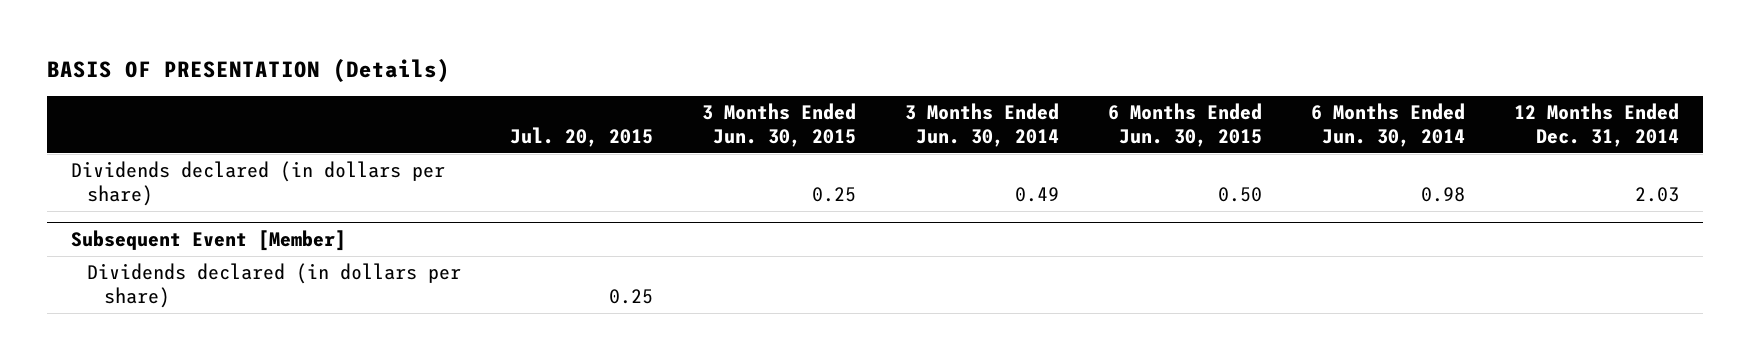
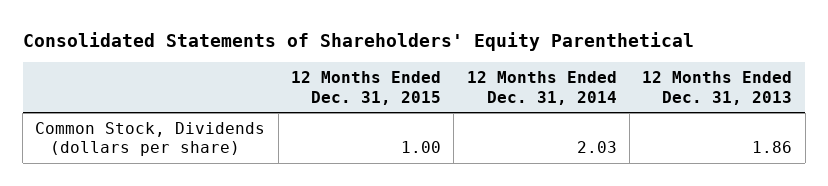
[46,58,450,82] BASIS OF PRESENTATION (Details) -> [22,31,694,51] Consolidated Statements of Shareholders' Equity Parenthetical
[510,126,654,147] Jul. 20, 2015 -> none
[702,103,857,147] 3 Months Ended Jun. 30, 2015 -> none
[904,103,1059,147] 3 Months Ended Jun. 30, 2014 -> none
[1107,103,1262,147] 6 Months Ended Jun. 30, 2015 -> none
[1310,103,1465,147] 6 Months Ended Jun. 30, 2014 -> none
none -> [291,70,442,105] 12 Months Ended Dec. 31, 2015
none -> [642,70,793,105] 12 Months Ended Dec. 31, 2013
[71,230,347,252] Subsequent Event [Member] -> none
[87,263,462,308] Dividends declared (in dollars per share) -> none
[71,161,446,206] Dividends declared (in dollars per share) -> [35,121,266,157] Common Stock, Dividends (dollars per share)

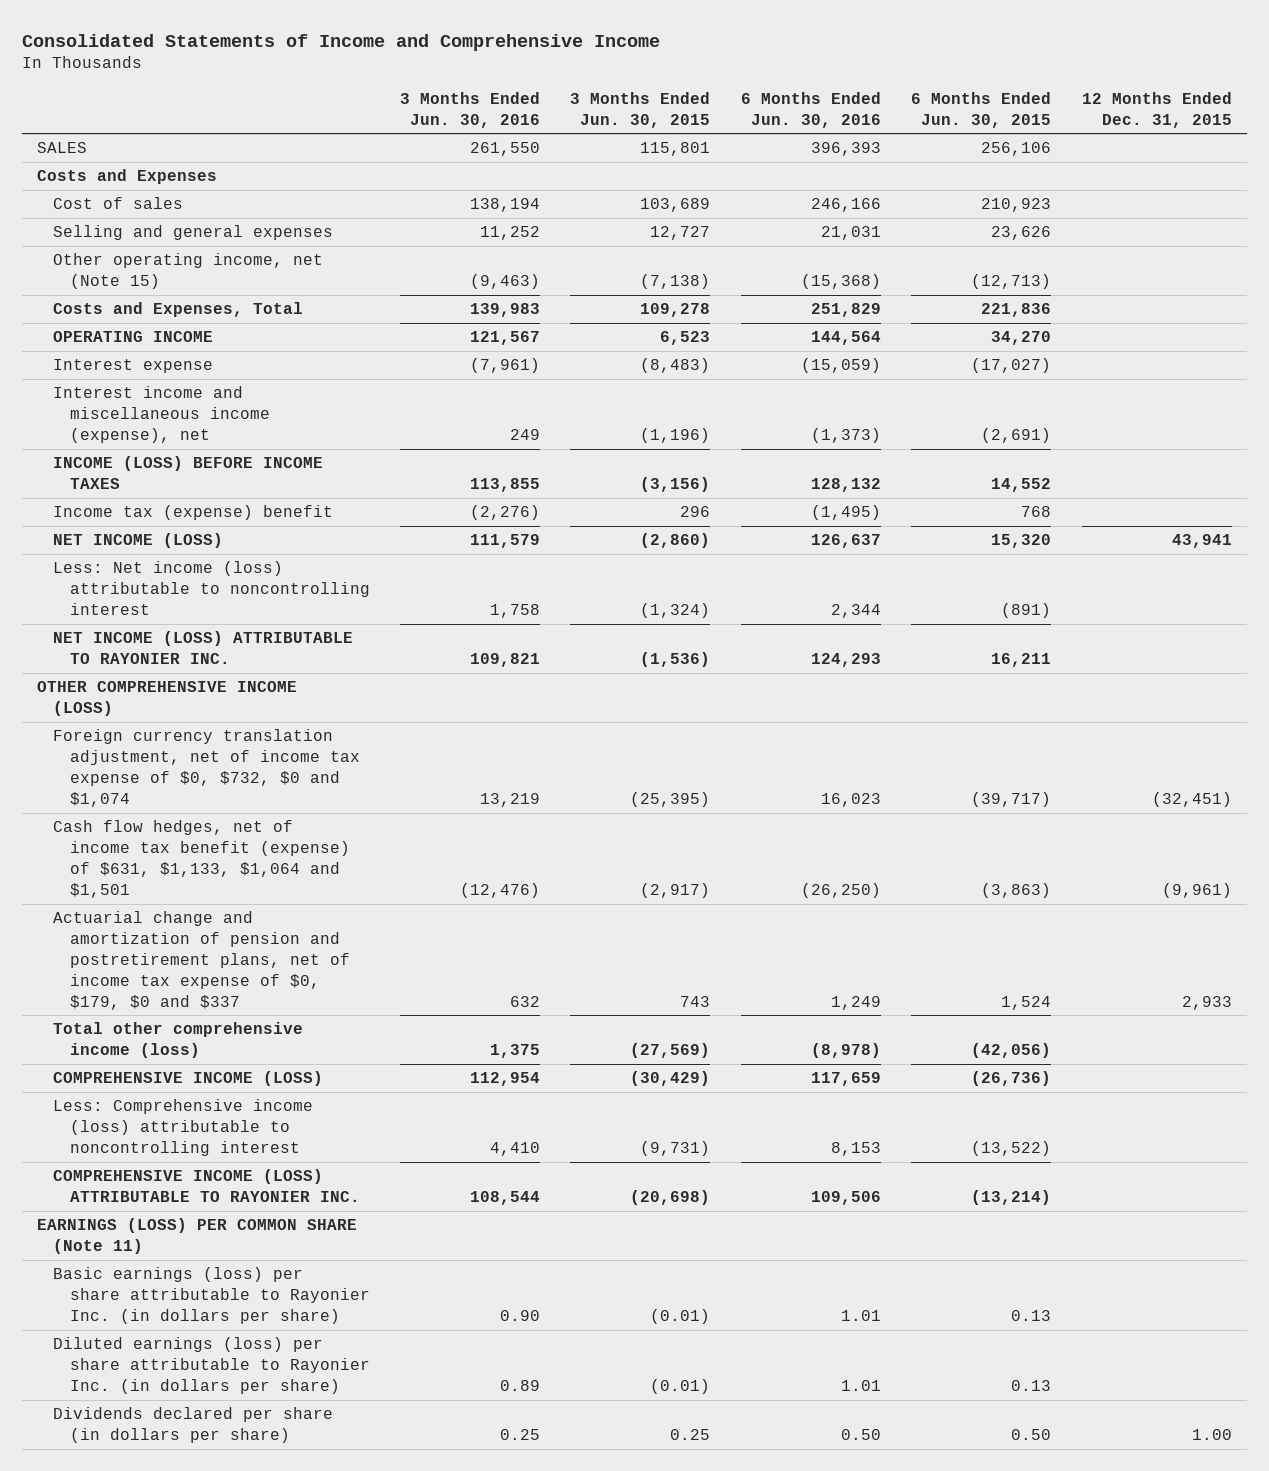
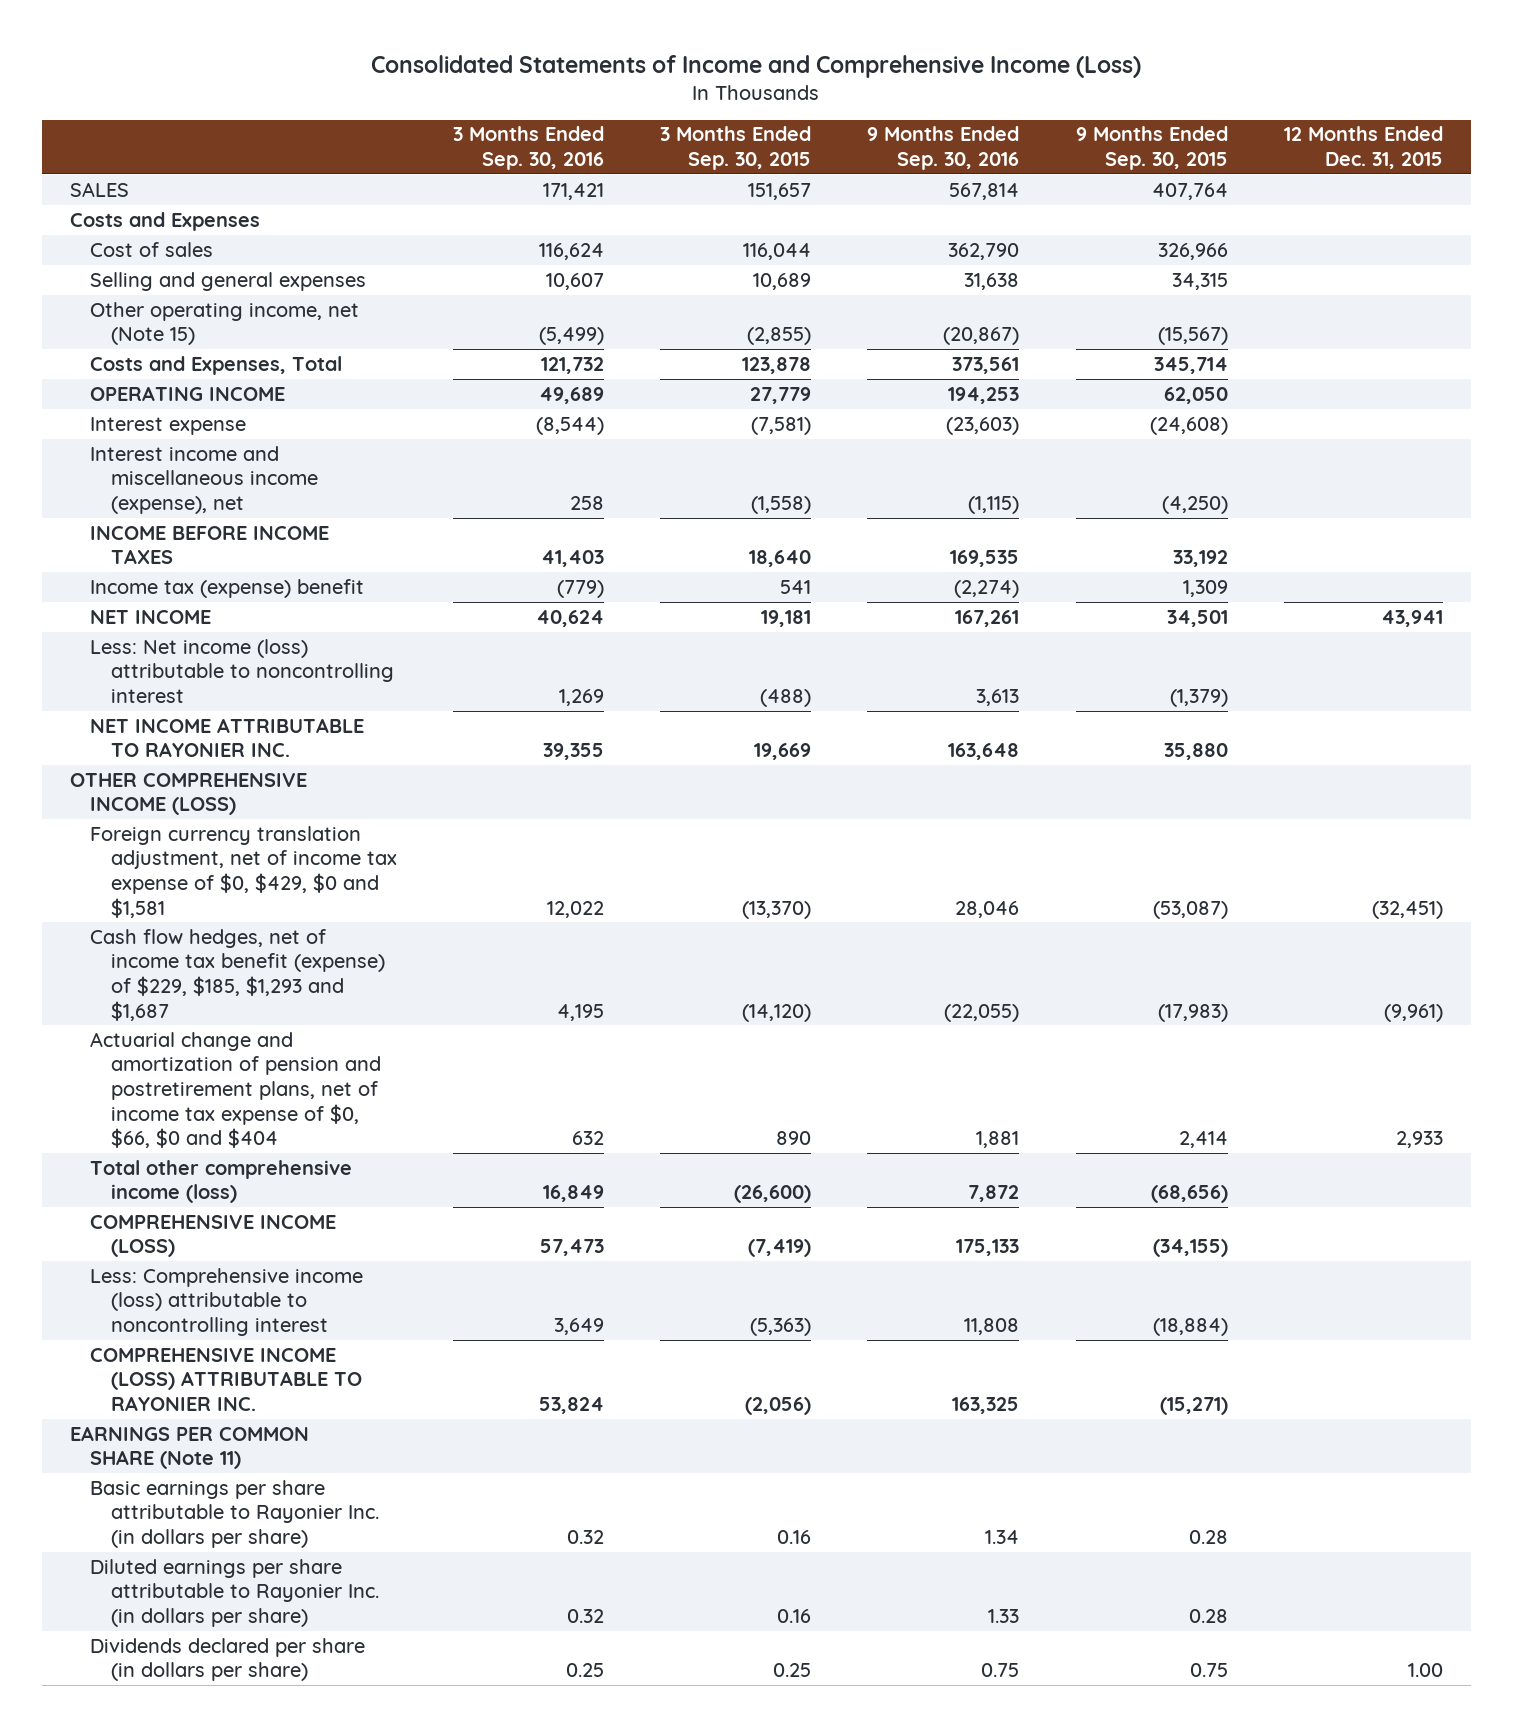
[21,33,660,51] Consolidated Statements of Income and Comprehensive Income -> [371,54,1142,78] Consolidated Statements of Income and Comprehensive Income (Loss)
[400,91,541,128] 3 Months Ended Jun. 30, 2016 -> none
[570,91,711,128] 3 Months Ended Jun. 30, 2015 -> none
[740,91,881,128] 6 Months Ended Jun. 30, 2016 -> none
[911,91,1052,128] 6 Months Ended Jun. 30, 2015 -> none
none -> [453,126,605,170] 3 Months Ended Sep. 30, 2016
none -> [660,126,812,170] 3 Months Ended Sep. 30, 2015
none -> [867,126,1020,170] 9 Months Ended Sep. 30, 2016
none -> [1075,126,1228,170] 9 Months Ended Sep. 30, 2015
[53,456,324,490] INCOME (LOSS) BEFORE INCOME TAXES -> [90,525,330,565] INCOME BEFORE INCOME TAXES
[53,533,224,549] NET INCOME (LOSS) -> [90,609,212,624] NET INCOME
[53,631,354,665] NET INCOME (LOSS) ATTRIBUTABLE TO RAYONIER INC. -> [90,717,365,758] NET INCOME ATTRIBUTABLE TO RAYONIER INC.
[53,729,360,807] Foreign currency translation adjustment, net of income tax expense of $0, $732, $0 and $1,074 -> [90,825,397,918] Foreign currency translation adjustment, net of income tax expense of $0, $429, $0 and $1,581
[53,820,350,898] Cash flow hedges, net of income tax benefit (expense) of $631, $1,133, $1,064 and $1,501 -> [90,928,385,1021] Cash flow hedges, net of income tax benefit (expense) of $229, $185, $1,293 and $1,687
[53,911,350,1010] Actuarial change and amortization of pension and postretirement plans, net of income tax expense of $0, $179, $0 and $337 -> [90,1031,381,1149] Actuarial change and amortization of pension and postretirement plans, net of income tax expense of $0, $66, $0 and $404
[36,1218,357,1255] EARNINGS (LOSS) PER COMMON SHARE (Note 11) -> [69,1425,309,1470] EARNINGS PER COMMON SHARE (Note 11)
[53,1267,370,1325] Basic earnings (loss) per share attributable to Rayonier Inc. (in dollars per share) -> [90,1479,379,1548] Basic earnings per share attributable to Rayonier Inc. (in dollars per share)
[53,1337,370,1395] Diluted earnings (loss) per share attributable to Rayonier Inc. (in dollars per share) -> [90,1558,379,1627] Diluted earnings per share attributable to Rayonier Inc. (in dollars per share)

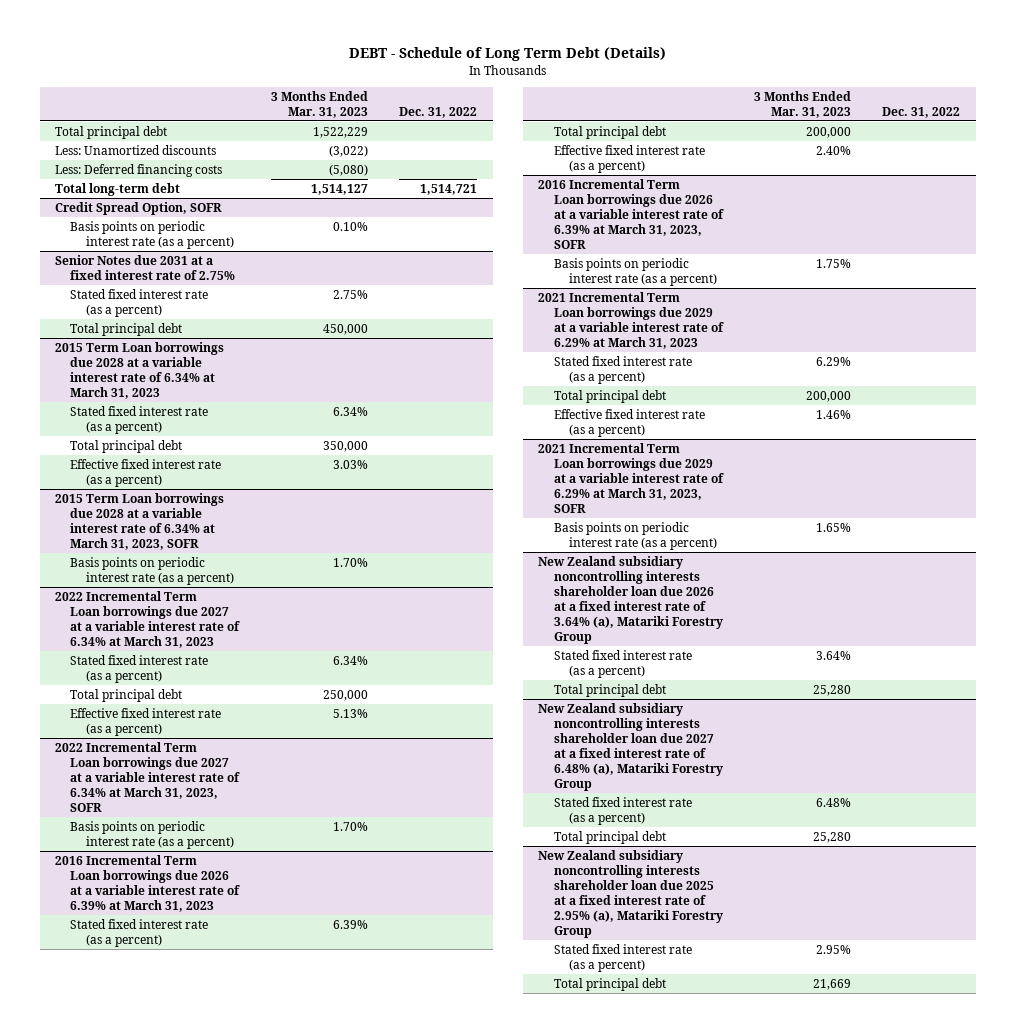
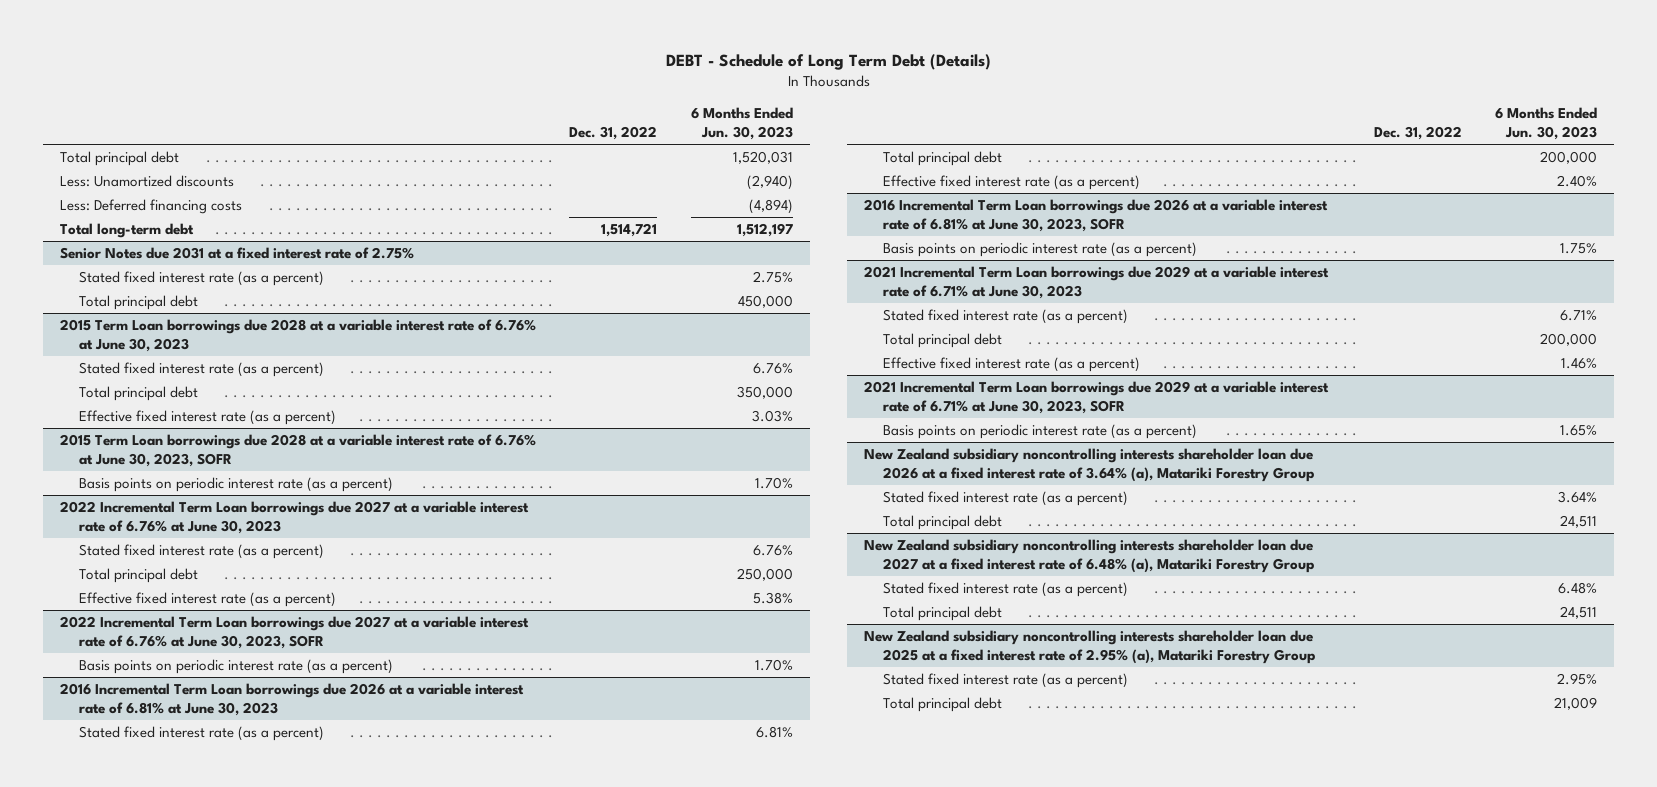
[270,90,368,118] 3 Months Ended Mar. 31, 2023 -> none
none -> [691,107,794,141] 6 Months Ended Jun. 30, 2023
[55,201,223,215] Credit Spread Option, SOFR -> none
[70,220,234,249] Basis points on periodic interest rate (as a percent) -> none
[55,341,225,399] 2015 Term Loan borrowings due 2028 at a variable interest rate of 6.34% at March 31, 2023 -> [59,318,536,352] 2015 Term Loan borrowings due 2028 at a variable interest rate of 6.76% at June 30, 2023
[55,492,225,550] 2015 Term Loan borrowings due 2028 at a variable interest rate of 6.34% at March 31, 2023, SOFR -> [59,433,536,467] 2015 Term Loan borrowings due 2028 at a variable interest rate of 6.76% at June 30, 2023, SOFR
[55,590,241,648] 2022 Incremental Term Loan borrowings due 2027 at a variable interest rate of 6.34% at March 31, 2023 -> [59,500,529,534] 2022 Incremental Term Loan borrowings due 2027 at a variable interest rate of 6.76% at June 30, 2023
[55,741,241,812] 2022 Incremental Term Loan borrowings due 2027 at a variable interest rate of 6.34% at March 31, 2023, SOFR -> [59,615,529,649] 2022 Incremental Term Loan borrowings due 2027 at a variable interest rate of 6.76% at June 30, 2023, SOFR
[55,854,241,912] 2016 Incremental Term Loan borrowings due 2026 at a variable interest rate of 6.39% at March 31, 2023 -> [59,682,524,716] 2016 Incremental Term Loan borrowings due 2026 at a variable interest rate of 6.81% at June 30, 2023
[538,178,724,249] 2016 Incremental Term Loan borrowings due 2026 at a variable interest rate of 6.39% at March 31, 2023, SOFR -> [864,198,1329,232] 2016 Incremental Term Loan borrowings due 2026 at a variable interest rate of 6.81% at June 30, 2023, SOFR
[538,291,724,349] 2021 Incremental Term Loan borrowings due 2029 at a variable interest rate of 6.29% at March 31, 2023 -> [864,265,1330,299] 2021 Incremental Term Loan borrowings due 2029 at a variable interest rate of 6.71% at June 30, 2023
[538,442,724,513] 2021 Incremental Term Loan borrowings due 2029 at a variable interest rate of 6.29% at March 31, 2023, SOFR -> [864,380,1330,414] 2021 Incremental Term Loan borrowings due 2029 at a variable interest rate of 6.71% at June 30, 2023, SOFR

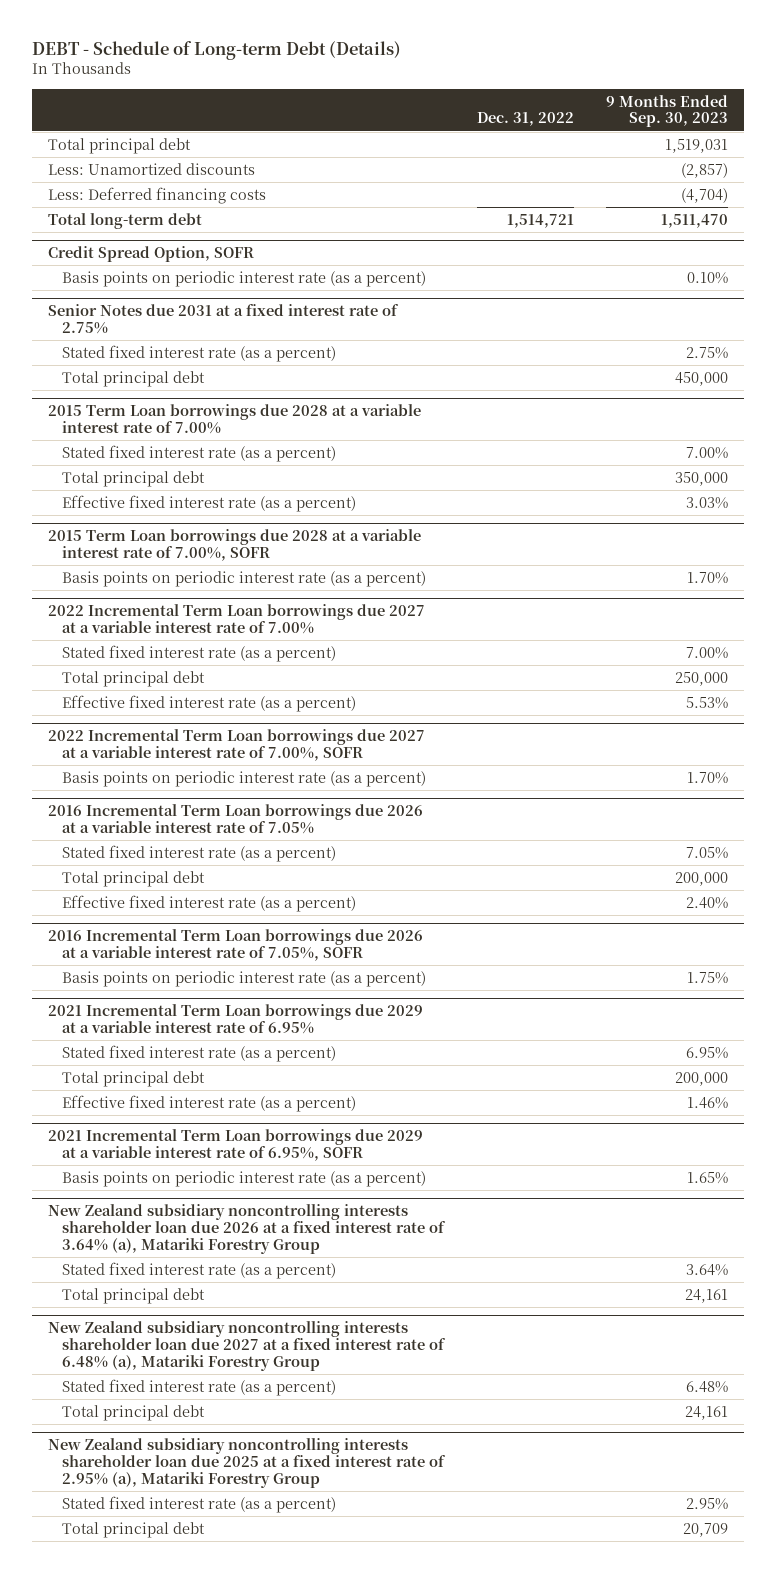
[665,54,991,71] DEBT - Schedule of Long Term Debt (Details) -> [32,40,402,60] DEBT - Schedule of Long-term Debt (Details)
[691,107,794,141] 6 Months Ended Jun. 30, 2023 -> none
none -> [606,94,729,128] 9 Months Ended Sep. 30, 2023
none -> [48,246,255,263] Credit Spread Option, SOFR
none -> [61,270,426,287] Basis points on periodic interest rate (as a percent)
[59,318,536,352] 2015 Term Loan borrowings due 2028 at a variable interest rate of 6.76% at June 30, 2023 -> [48,404,422,435] 2015 Term Loan borrowings due 2028 at a variable interest rate of 7.00%
[59,433,536,467] 2015 Term Loan borrowings due 2028 at a variable interest rate of 6.76% at June 30, 2023, SOFR -> [48,529,422,562] 2015 Term Loan borrowings due 2028 at a variable interest rate of 7.00%, SOFR
[59,500,529,534] 2022 Incremental Term Loan borrowings due 2027 at a variable interest rate of 6.76% at June 30, 2023 -> [48,604,426,635] 2022 Incremental Term Loan borrowings due 2027 at a variable interest rate of 7.00%
[59,615,529,649] 2022 Incremental Term Loan borrowings due 2027 at a variable interest rate of 6.76% at June 30, 2023, SOFR -> [48,729,426,762] 2022 Incremental Term Loan borrowings due 2027 at a variable interest rate of 7.00%, SOFR
[59,682,524,716] 2016 Incremental Term Loan borrowings due 2026 at a variable interest rate of 6.81% at June 30, 2023 -> [48,804,424,835] 2016 Incremental Term Loan borrowings due 2026 at a variable interest rate of 7.05%
[864,198,1329,232] 2016 Incremental Term Loan borrowings due 2026 at a variable interest rate of 6.81% at June 30, 2023, SOFR -> [48,929,424,962] 2016 Incremental Term Loan borrowings due 2026 at a variable interest rate of 7.05%, SOFR
[864,265,1330,299] 2021 Incremental Term Loan borrowings due 2029 at a variable interest rate of 6.71% at June 30, 2023 -> [48,1004,424,1035] 2021 Incremental Term Loan borrowings due 2029 at a variable interest rate of 6.95%
[864,380,1330,414] 2021 Incremental Term Loan borrowings due 2029 at a variable interest rate of 6.71% at June 30, 2023, SOFR -> [48,1129,424,1162] 2021 Incremental Term Loan borrowings due 2029 at a variable interest rate of 6.95%, SOFR

